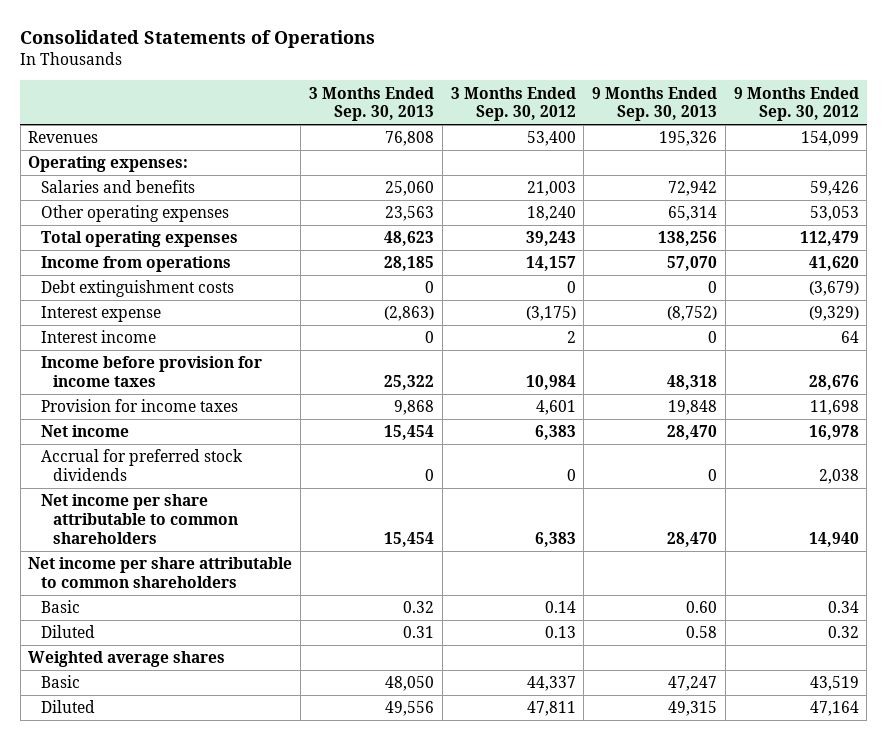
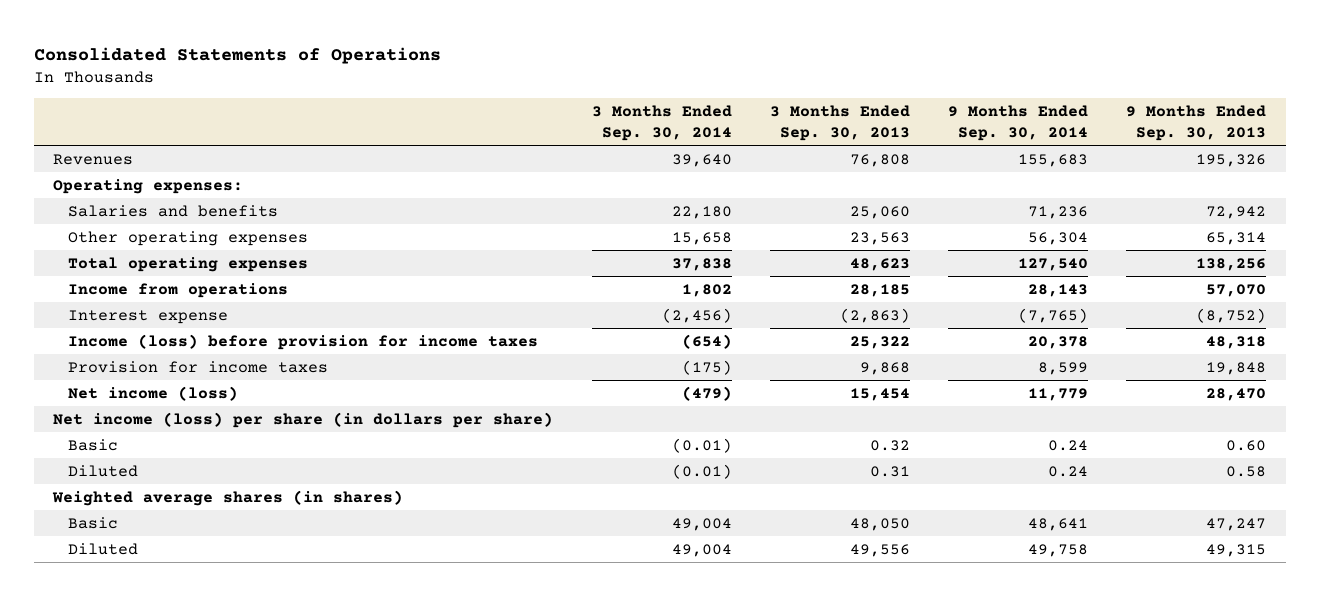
[450,86,576,122] 3 Months Ended Sep. 30, 2012 -> none
[733,86,859,122] 9 Months Ended Sep. 30, 2012 -> none
none -> [591,104,732,141] 3 Months Ended Sep. 30, 2014
none -> [948,104,1089,141] 9 Months Ended Sep. 30, 2014
[40,280,234,298] Debt extinguishment costs -> none
[40,330,156,344] Interest income -> none
[40,356,262,387] Income before provision for income taxes -> [68,333,539,350] Income (loss) before provision for income taxes
[40,449,243,481] Accrual for preferred stock dividends -> none
[40,494,239,544] Net income per share attributable to common shareholders -> none
[40,425,129,438] Net income -> [68,385,239,401] Net income (loss)
[28,557,293,588] Net income per share attributable to common shareholders -> [53,411,554,428] Net income (loss) per share (in dollars per share)
[28,651,226,668] Weighted average shares -> [52,489,404,506] Weighted average shares (in shares)

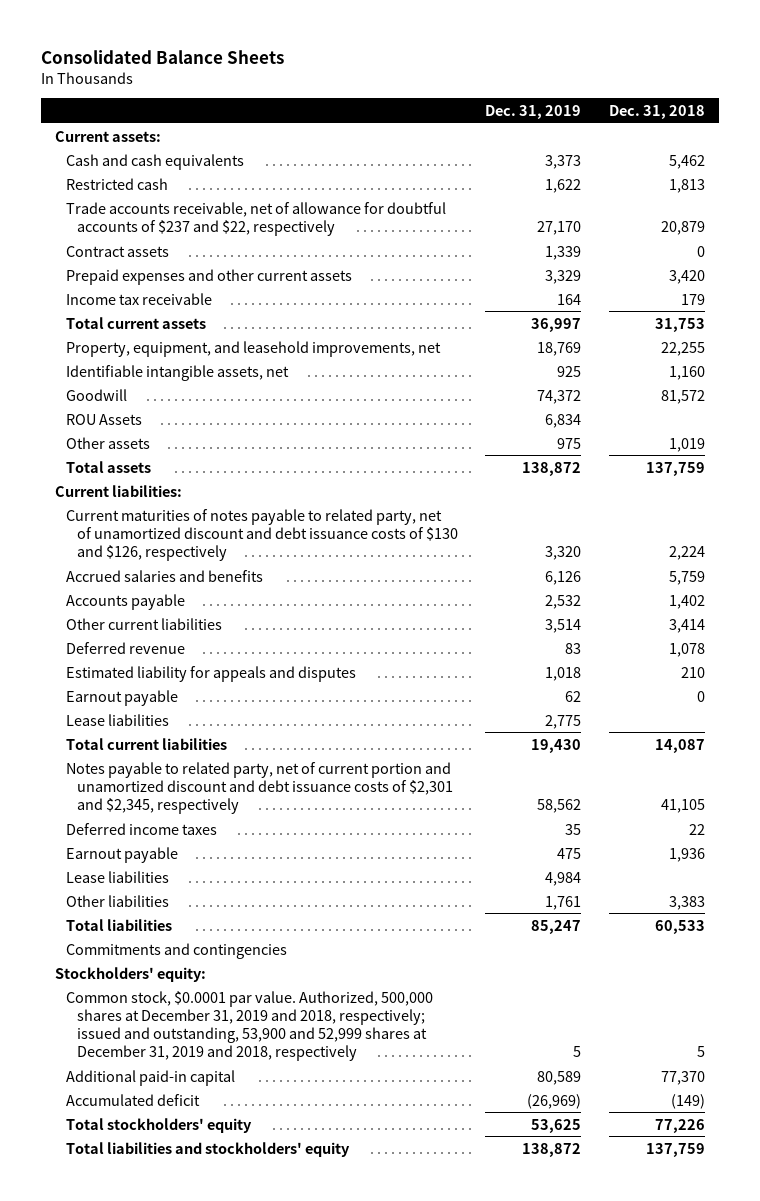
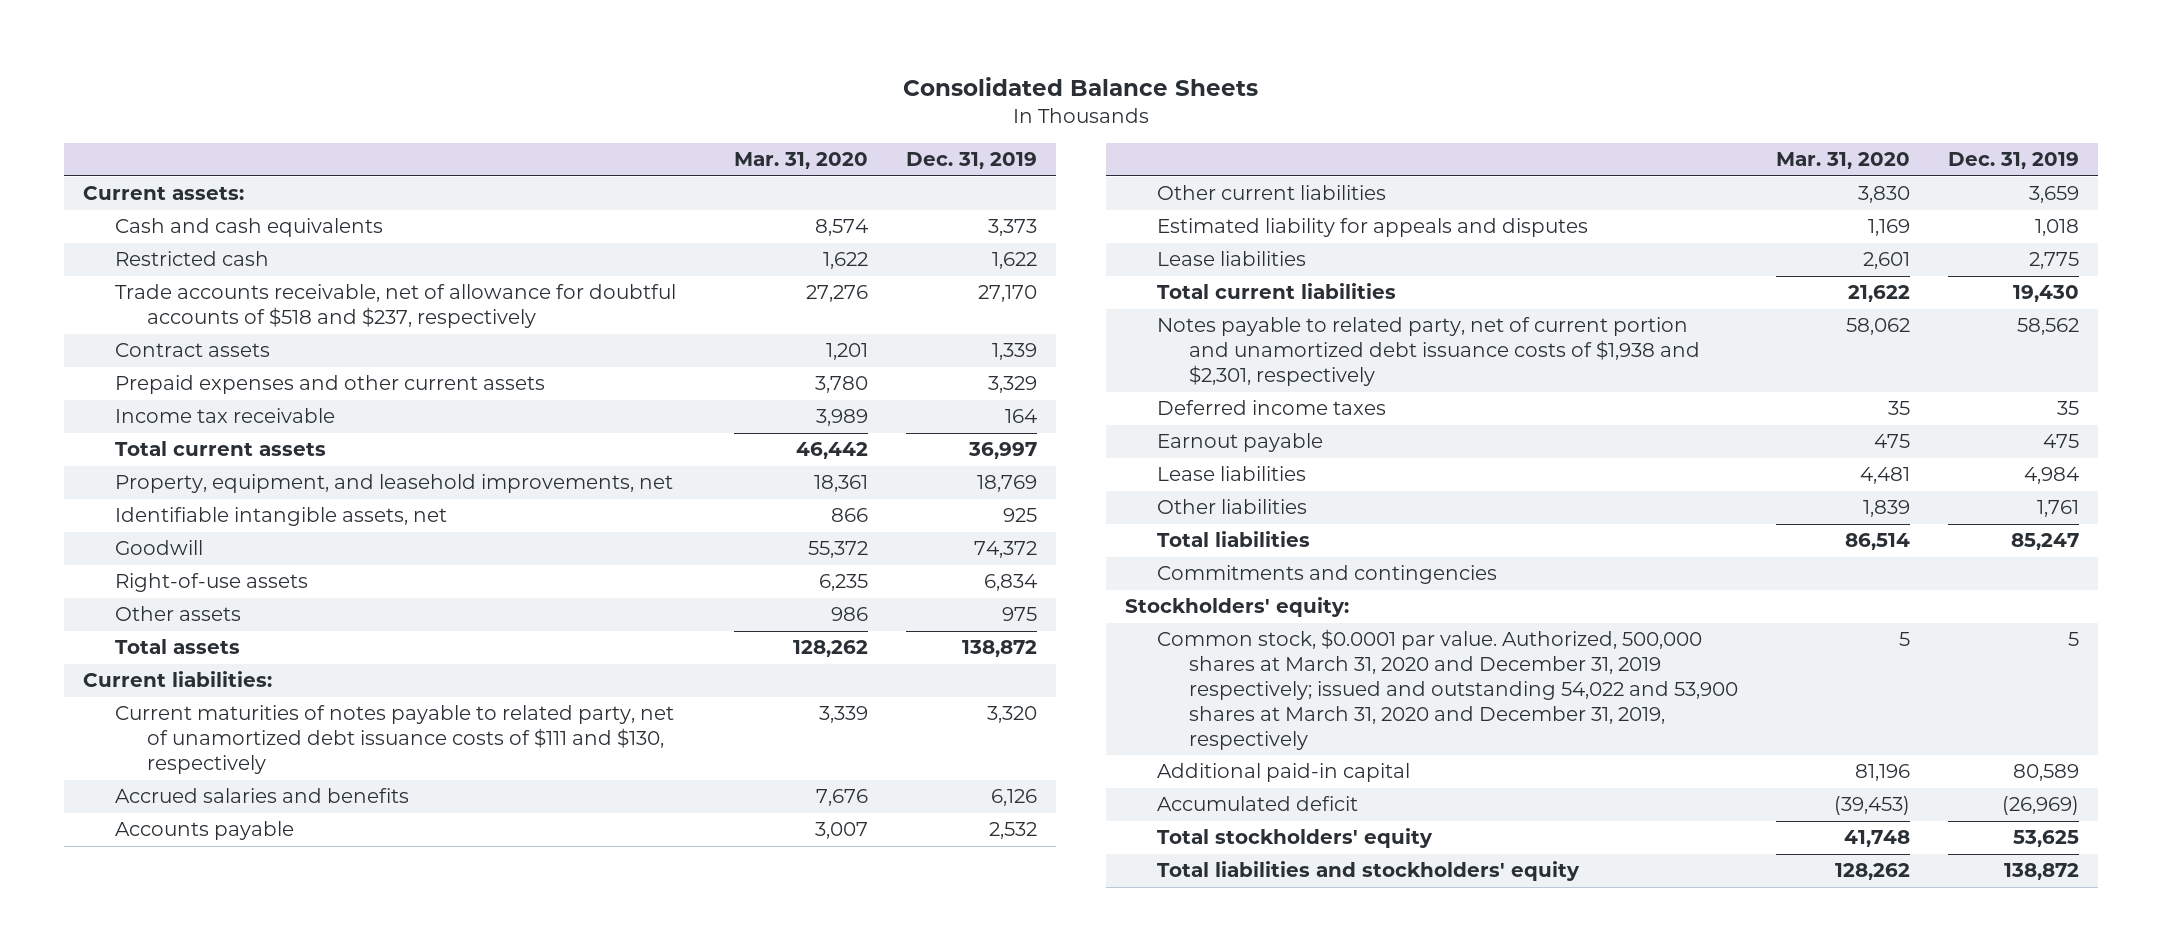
[608,104,705,119] Dec. 31, 2018 -> none
none -> [734,152,869,170] Mar. 31, 2020
[65,201,446,236] Trade accounts receivable, net of allowance for doubtful accounts of $237 and $22, respectively -> [115,284,677,329] Trade accounts receivable, net of allowance for doubtful accounts of $518 and $237, respectively
[65,413,142,425] ROU Assets -> [115,573,309,593] Right-of-use assets
[65,508,458,561] Current maturities of notes payable to related party, net of unamortized discount and debt issuance costs of $130 and $126, respectively -> [115,705,675,775] Current maturities of notes payable to related party, net of unamortized debt issuance costs of $111 and $130, respectively
[65,641,185,654] Deferred revenue -> none
[545,618,582,633] 3,514 -> [2028,186,2079,204] 3,659
[65,689,178,706] Earnout payable -> none
[65,761,453,814] Notes payable to related party, net of current portion and unamortized discount and debt issuance costs of $2,301 and $2,345, respectively -> [1157,317,1701,387] Notes payable to related party, net of current portion and unamortized debt issuance costs of $1,938 and $2,301, respectively
[65,990,433,1061] Common stock, $0.0001 par value. Authorized, 500,000 shares at December 31, 2019 and 2018, respectively; issued and outstanding, 53,900 and 52,999 shares at December 31, 2019 and 2018, respectively -> [1157,629,1739,751] Common stock, $0.0001 par value. Authorized, 500,000 shares at March 31, 2020 and December 31, 2019 respectively; issued and outstanding 54,022 and 53,900 shares at March 31, 2020 and December 31, 2019, respectively

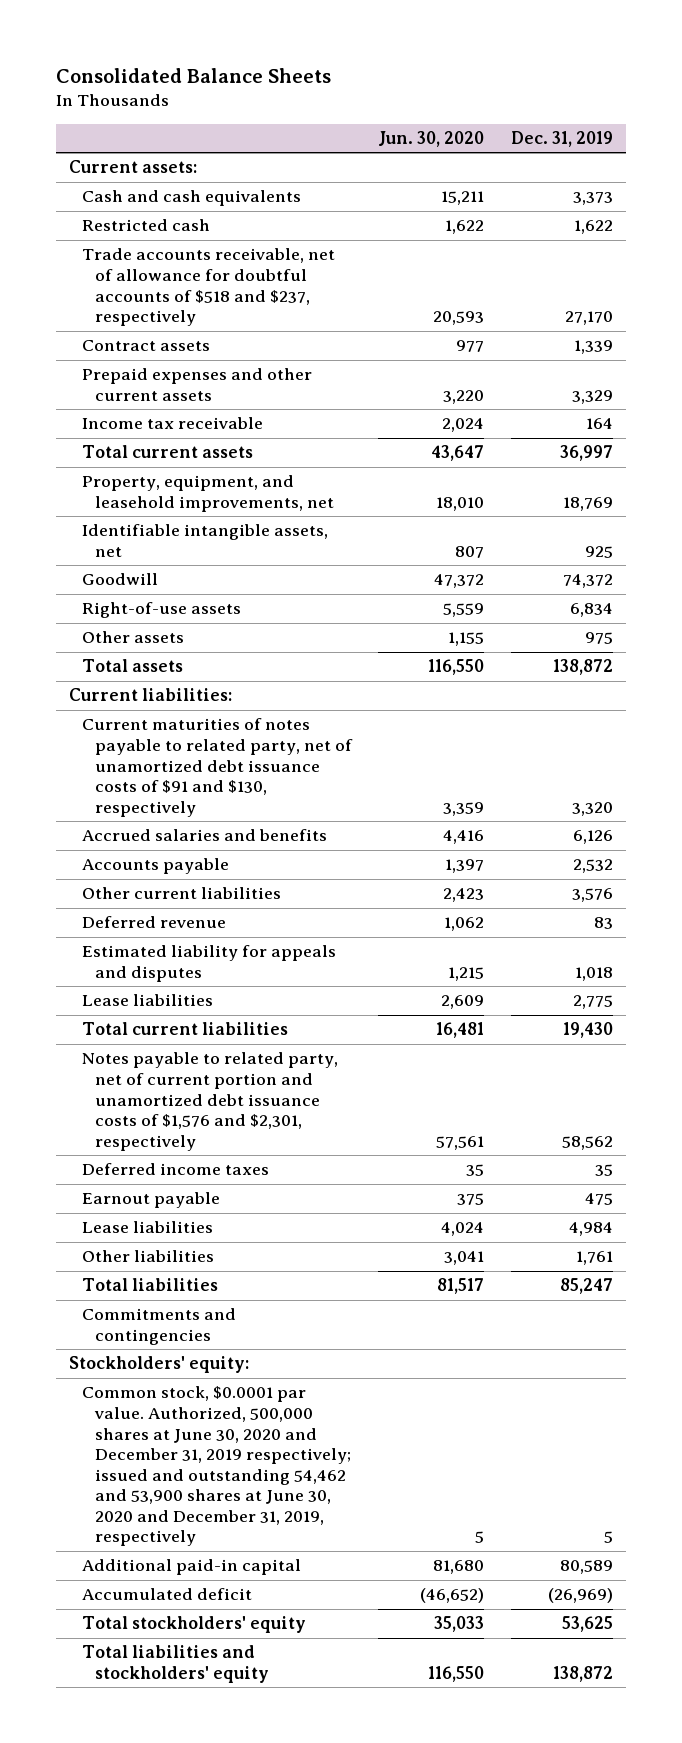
[734,152,869,170] Mar. 31, 2020 -> none
none -> [378,131,485,148] Jun. 30, 2020
[115,705,675,775] Current maturities of notes payable to related party, net of unamortized debt issuance costs of $111 and $130, respectively -> [82,718,353,817] Current maturities of notes payable to related party, net of unamortized debt issuance costs of $91 and $130, respectively
[2028,186,2079,204] 3,659 -> [571,888,613,903] 3,576
none -> [82,916,227,929] Deferred revenue
[1157,317,1701,387] Notes payable to related party, net of current portion and unamortized debt issuance costs of $1,938 and $2,301, respectively -> [82,1052,339,1151] Notes payable to related party, net of current portion and unamortized debt issuance costs of $1,576 and $2,301, respectively
[1157,629,1739,751] Common stock, $0.0001 par value. Authorized, 500,000 shares at March 31, 2020 and December 31, 2019 respectively; issued and outstanding 54,022 and 53,900 shares at March 31, 2020 and December 31, 2019, respectively -> [82,1386,351,1547] Common stock, $0.0001 par value. Authorized, 500,000 shares at June 30, 2020 and December 31, 2019 respectively; issued and outstanding 54,462 and 53,900 shares at June 30, 2020 and December 31, 2019, respectively

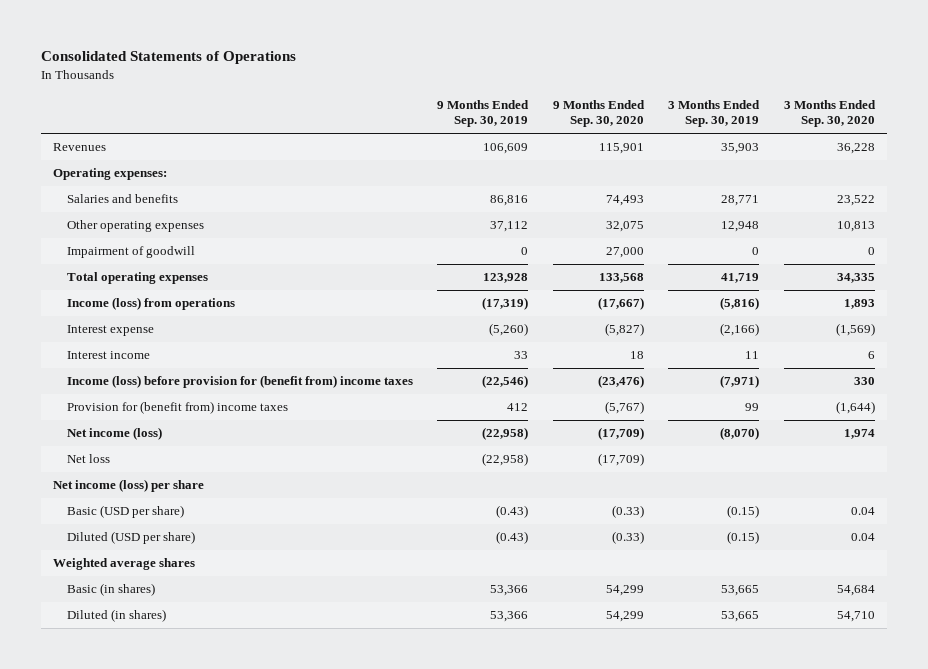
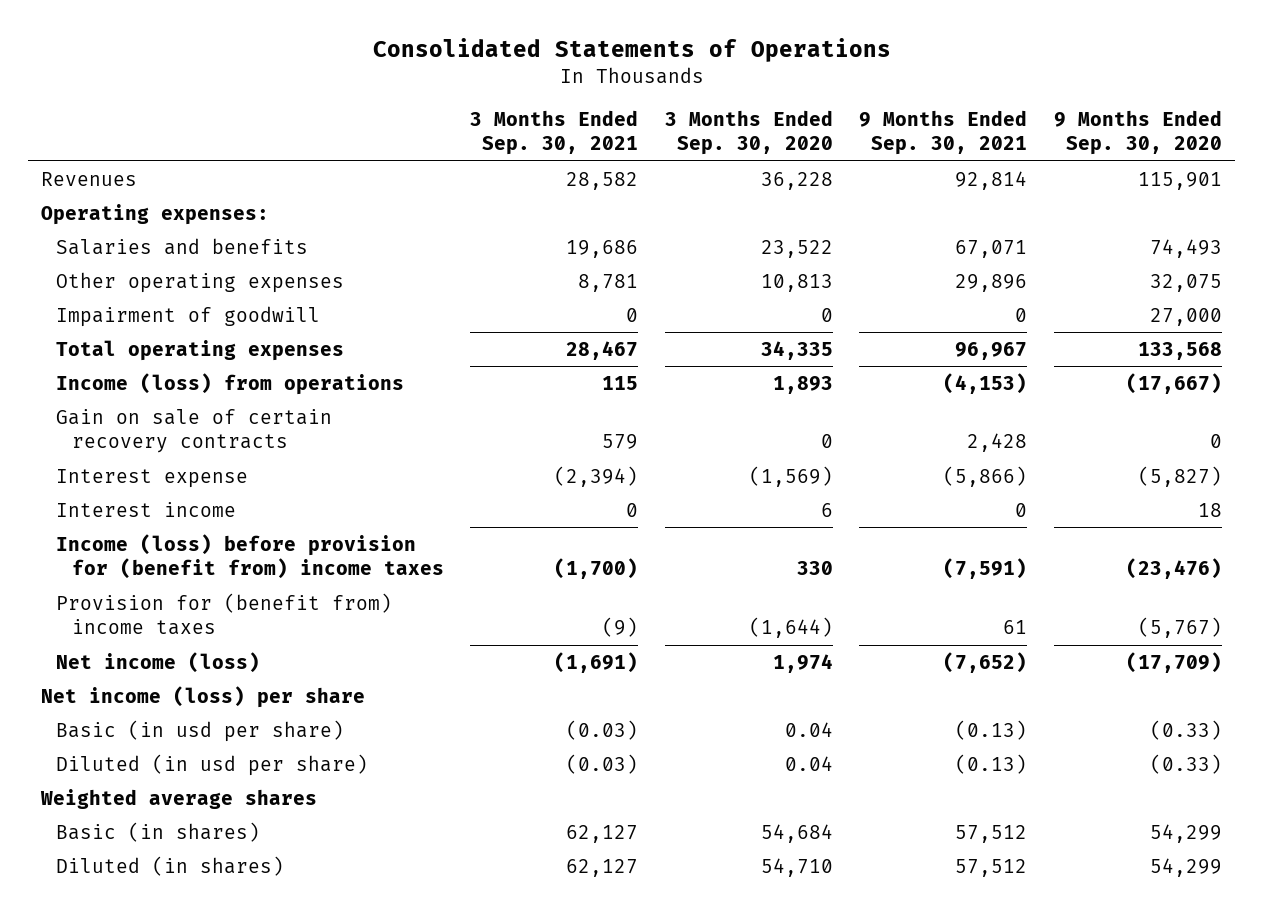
[437,99,530,128] 9 Months Ended Sep. 30, 2019 -> none
[668,99,761,128] 3 Months Ended Sep. 30, 2019 -> none
none -> [470,109,639,156] 3 Months Ended Sep. 30, 2021
none -> [859,109,1028,156] 9 Months Ended Sep. 30, 2021
none -> [56,408,333,454] Gain on sale of certain recovery contracts
[66,454,110,464] Net loss -> none
[66,505,184,519] Basic (USD per share) -> [56,719,345,742] Basic (in usd per share)
[66,531,195,545] Diluted (USD per share) -> [56,753,369,776] Diluted (in usd per share)

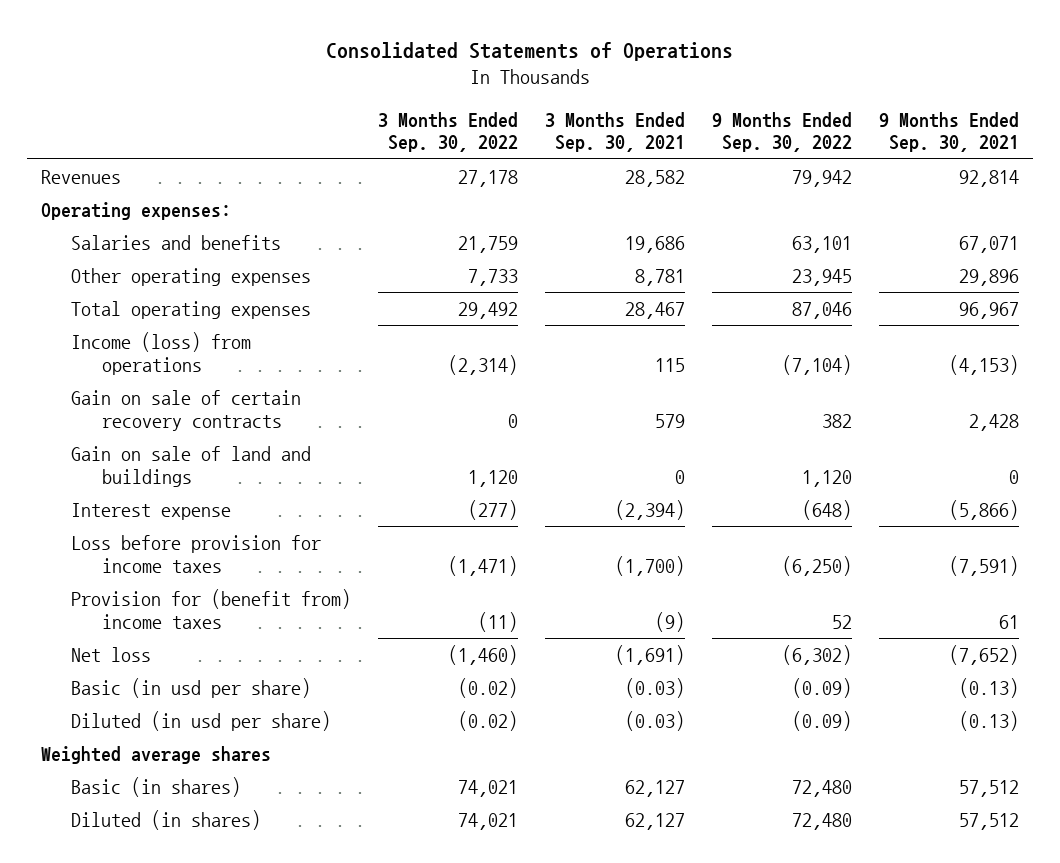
[664,109,833,156] 3 Months Ended Sep. 30, 2020 -> none
[1054,109,1223,156] 9 Months Ended Sep. 30, 2020 -> none
none -> [378,111,519,153] 3 Months Ended Sep. 30, 2022
none -> [712,111,853,153] 9 Months Ended Sep. 30, 2022
[56,305,321,327] Impairment of goodwill -> none
none -> [71,445,312,487] Gain on sale of land and buildings
[56,501,237,517] Interest income -> none
[56,533,444,580] Income (loss) before provision for (benefit from) income taxes -> [71,534,322,573] Loss before provision for income taxes
[41,685,366,708] Net income (loss) per share -> none
[56,651,261,673] Net income (loss) -> [71,646,152,662] Net loss

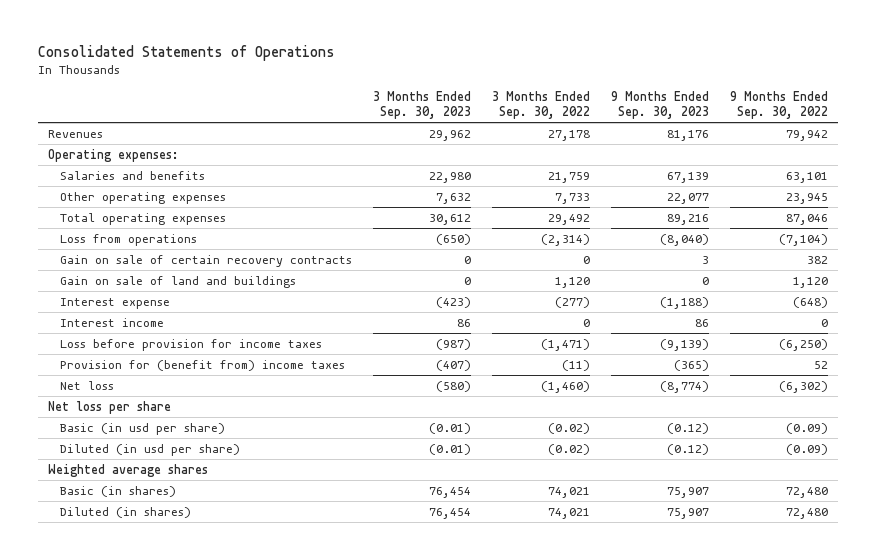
[545,111,686,153] 3 Months Ended Sep. 30, 2021 -> none
[879,111,1020,153] 9 Months Ended Sep. 30, 2021 -> none
none -> [373,91,472,120] 3 Months Ended Sep. 30, 2023
none -> [611,91,710,120] 9 Months Ended Sep. 30, 2023
[71,331,252,375] Income (loss) from operations -> [60,233,198,246] Loss from operations
none -> [60,317,165,327] Interest income
none -> [48,400,172,414] Net loss per share

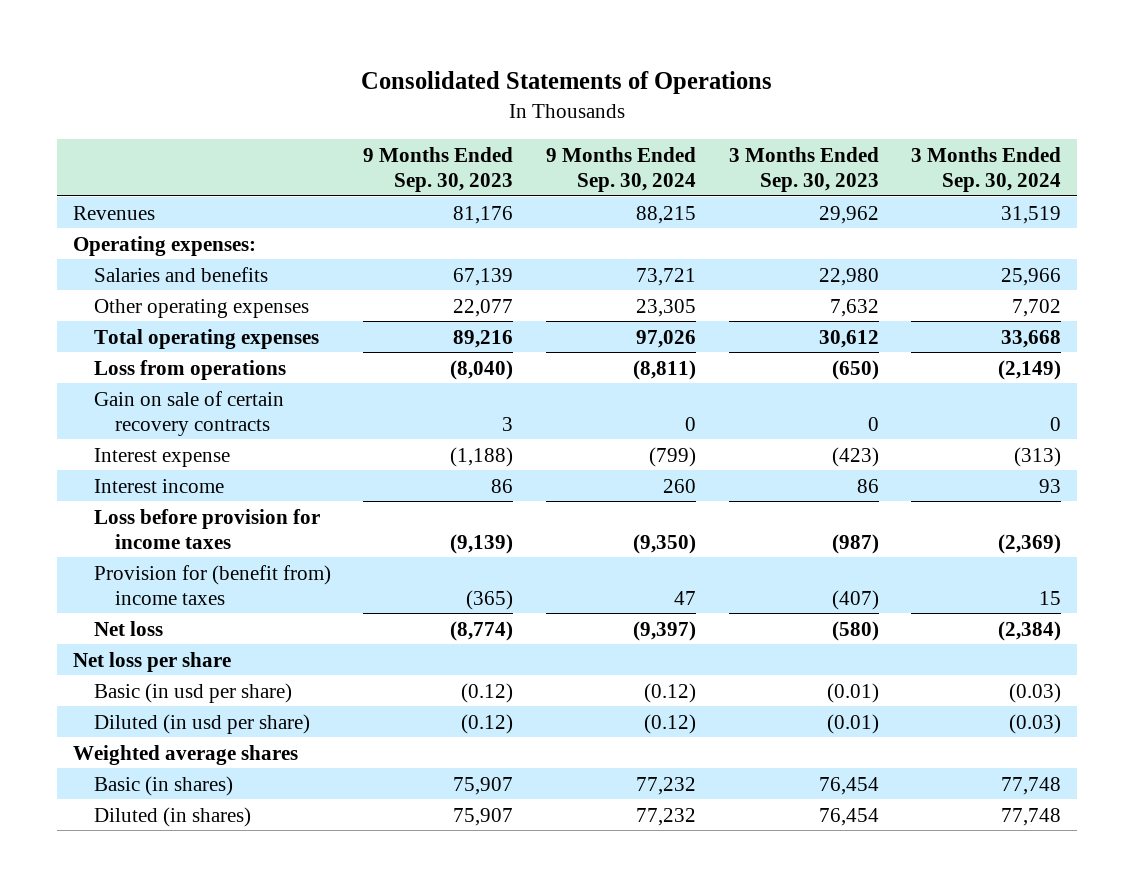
[492,91,591,120] 3 Months Ended Sep. 30, 2022 -> none
[729,91,828,120] 9 Months Ended Sep. 30, 2022 -> none
none -> [545,146,696,192] 9 Months Ended Sep. 30, 2024
none -> [911,146,1062,192] 3 Months Ended Sep. 30, 2024
[60,275,297,288] Gain on sale of land and buildings -> none

